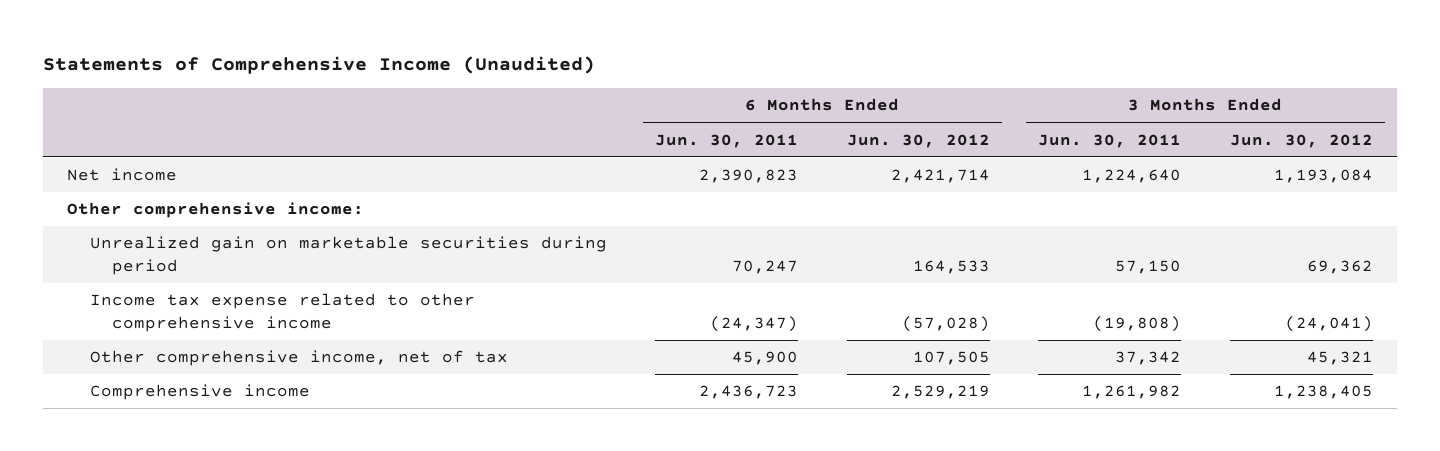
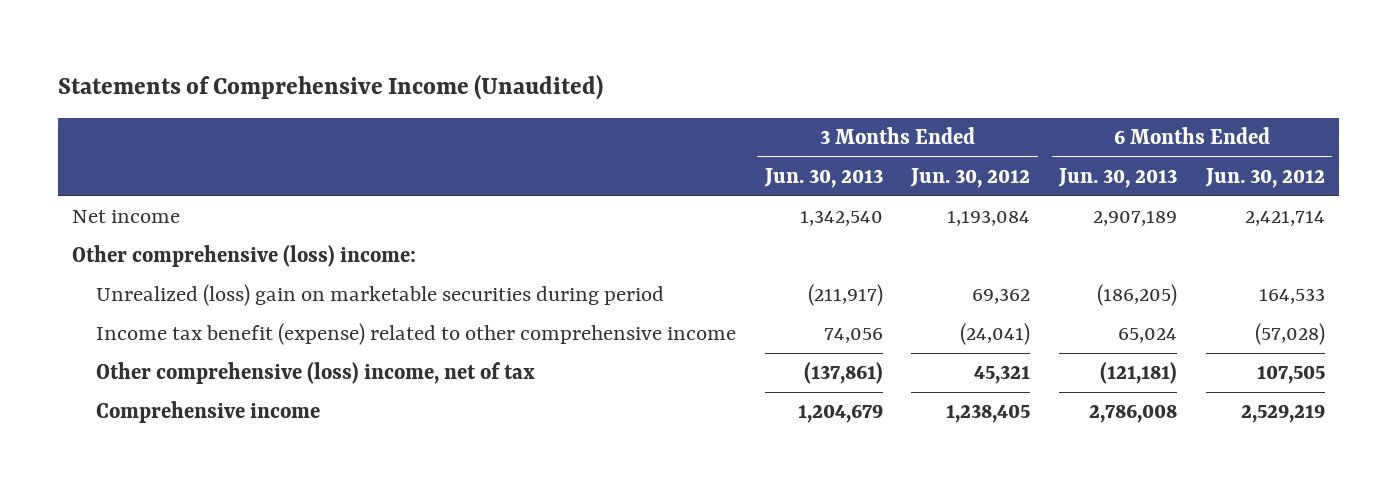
[655,133,799,148] Jun. 30, 2011 -> none
[1038,133,1182,148] Jun. 30, 2011 -> none
none -> [763,167,883,188] Jun. 30, 2013
none -> [1058,167,1178,188] Jun. 30, 2013
[67,202,365,219] Other comprehensive income: -> [72,245,417,268] Other comprehensive (loss) income:
[89,236,607,275] Unrealized gain on marketable securities during period -> [95,284,664,307] Unrealized (loss) gain on marketable securities during period
[89,293,475,332] Income tax expense related to other comprehensive income -> [95,323,736,346] Income tax benefit (expense) related to other comprehensive income
[89,350,508,367] Other comprehensive income, net of tax -> [95,362,535,385] Other comprehensive (loss) income, net of tax

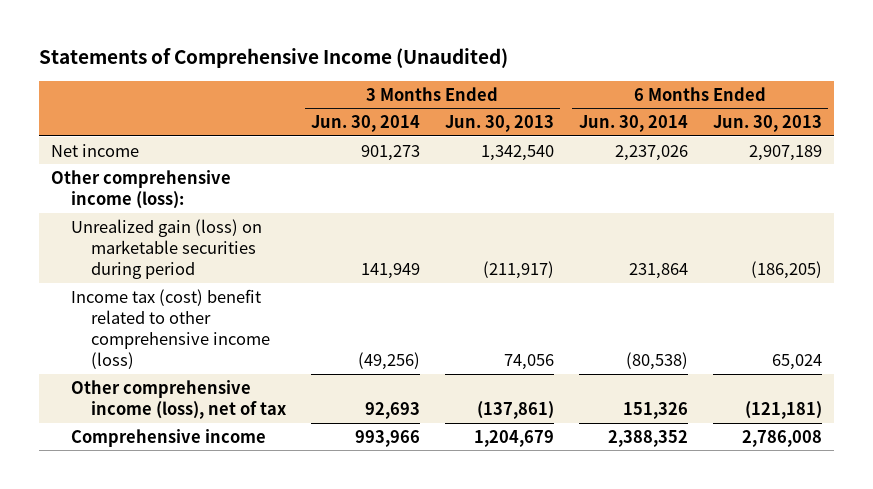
[910,167,1031,188] Jun. 30, 2012 -> none
[1205,167,1326,188] Jun. 30, 2012 -> none
none -> [310,114,420,132] Jun. 30, 2014
none -> [578,114,688,132] Jun. 30, 2014
[72,245,417,268] Other comprehensive (loss) income: -> [51,169,232,209] Other comprehensive income (loss):
[95,284,664,307] Unrealized (loss) gain on marketable securities during period -> [71,218,263,280] Unrealized gain (loss) on marketable securities during period
[95,323,736,346] Income tax benefit (expense) related to other comprehensive income -> [71,288,270,370] Income tax (cost) benefit related to other comprehensive income (loss)
[95,362,535,385] Other comprehensive (loss) income, net of tax -> [71,379,286,419] Other comprehensive income (loss), net of tax

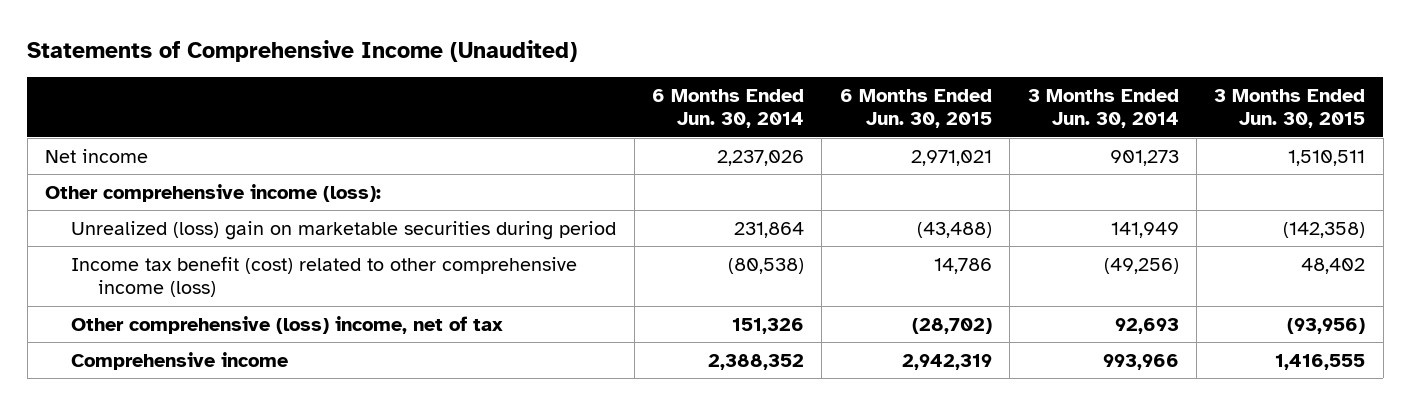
[444,114,554,132] Jun. 30, 2013 -> none
[712,114,822,132] Jun. 30, 2013 -> none
none -> [839,88,992,129] 6 Months Ended Jun. 30, 2015
none -> [1214,88,1366,129] 3 Months Ended Jun. 30, 2015
[71,218,263,280] Unrealized gain (loss) on marketable securities during period -> [71,220,617,240] Unrealized (loss) gain on marketable securities during period
[71,288,270,370] Income tax (cost) benefit related to other comprehensive income (loss) -> [71,255,578,298] Income tax benefit (cost) related to other comprehensive income (loss)
[71,379,286,419] Other comprehensive income (loss), net of tax -> [71,315,504,334] Other comprehensive (loss) income, net of tax

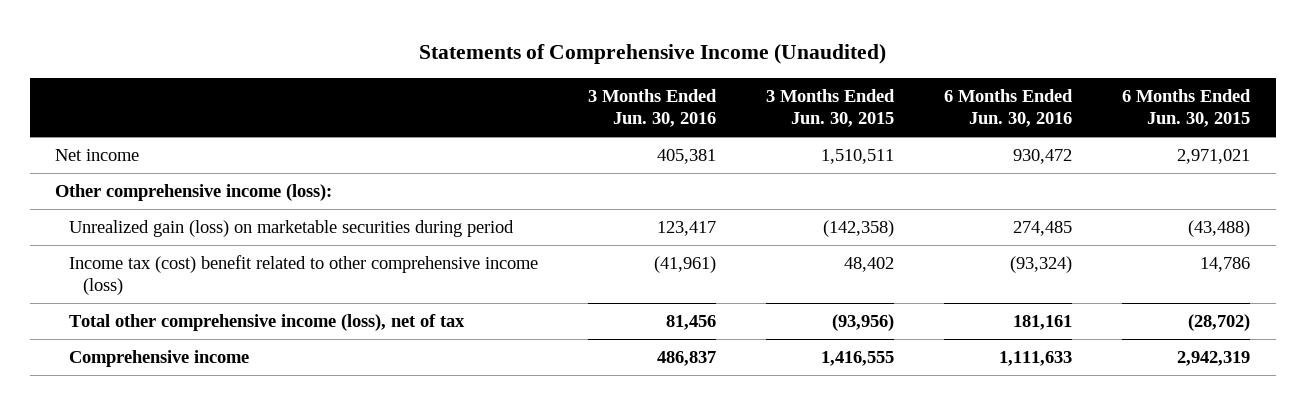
[652,88,805,129] 6 Months Ended Jun. 30, 2014 -> none
[1027,88,1179,129] 3 Months Ended Jun. 30, 2014 -> none
none -> [588,89,718,128] 3 Months Ended Jun. 30, 2016
none -> [944,89,1074,128] 6 Months Ended Jun. 30, 2016
[71,220,617,240] Unrealized (loss) gain on marketable securities during period -> [69,220,515,238] Unrealized gain (loss) on marketable securities during period
[71,255,578,298] Income tax benefit (cost) related to other comprehensive income (loss) -> [69,255,539,296] Income tax (cost) benefit related to other comprehensive income (loss)
[71,315,504,334] Other comprehensive (loss) income, net of tax -> [69,314,466,332] Total other comprehensive income (loss), net of tax

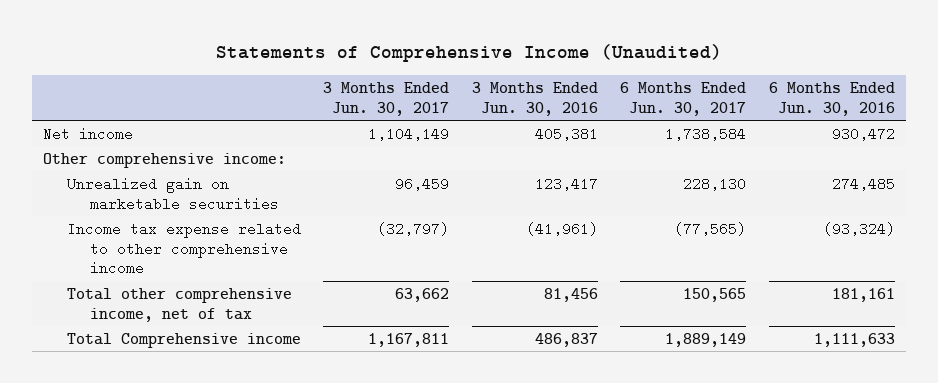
[766,89,896,128] 3 Months Ended Jun. 30, 2015 -> none
[1122,89,1252,128] 6 Months Ended Jun. 30, 2015 -> none
none -> [323,82,450,116] 3 Months Ended Jun. 30, 2017
none -> [620,82,747,116] 6 Months Ended Jun. 30, 2017
[55,184,333,202] Other comprehensive income (loss): -> [43,152,287,168] Other comprehensive income:
[69,220,515,238] Unrealized gain (loss) on marketable securities during period -> [66,176,280,211] Unrealized gain on marketable securities
[69,255,539,296] Income tax (cost) benefit related to other comprehensive income (loss) -> [66,221,301,276] Income tax expense related to other comprehensive income
[69,314,466,332] Total other comprehensive income (loss), net of tax -> [66,287,292,322] Total other comprehensive income, net of tax
[69,350,250,368] Comprehensive income -> [66,332,301,348] Total Comprehensive income

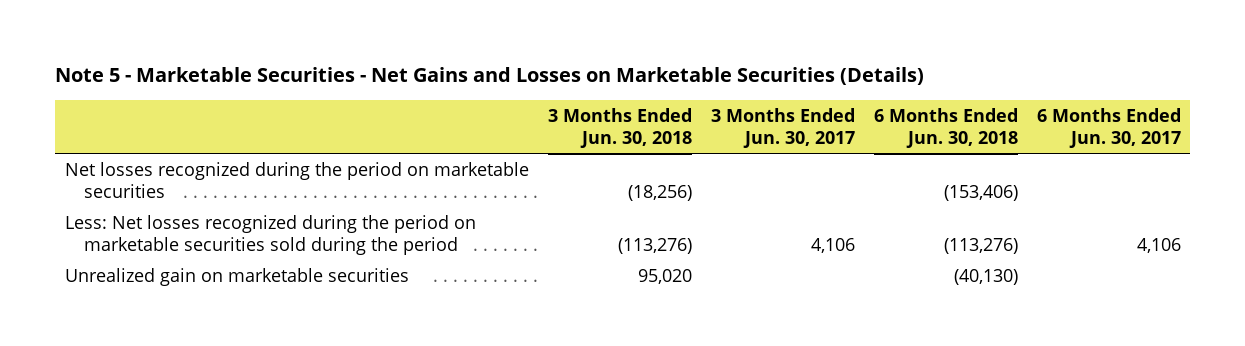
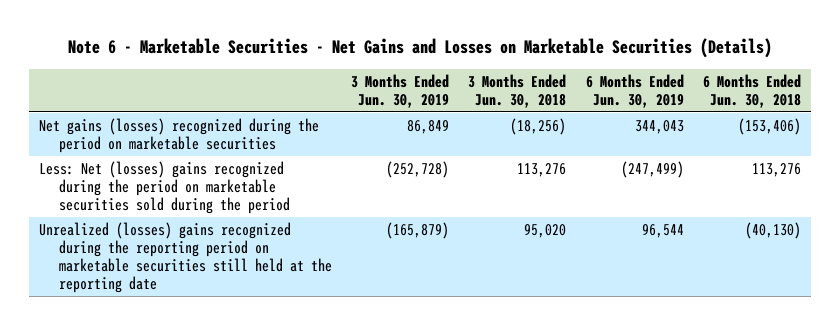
[54,67,924,86] Note 5 - Marketable Securities - Net Gains and Losses on Marketable Securities (Details) -> [67,38,772,59] Note 6 - Marketable Securities - Net Gains and Losses on Marketable Securities (Details)
[710,107,855,148] 3 Months Ended Jun. 30, 2017 -> none
[1036,107,1181,148] 6 Months Ended Jun. 30, 2017 -> none
none -> [350,73,449,108] 3 Months Ended Jun. 30, 2019
none -> [585,73,684,108] 6 Months Ended Jun. 30, 2019
[64,161,529,199] Net losses recognized during the period on marketable securities -> [39,117,320,153] Net gains (losses) recognized during the period on marketable securities
[64,214,476,256] Less: Net losses recognized during the period on marketable securities sold during the period -> [39,160,290,214] Less: Net (losses) gains recognized during the period on marketable securities sold during the period
[617,238,692,255] (113,276) -> [517,162,567,177] 113,276
[943,238,1018,255] (113,276) -> [751,162,801,177] 113,276
[64,267,409,286] Unrealized gain on marketable securities -> [39,221,332,293] Unrealized (losses) gains recognized during the reporting period on marketable securities still held at the reporting date

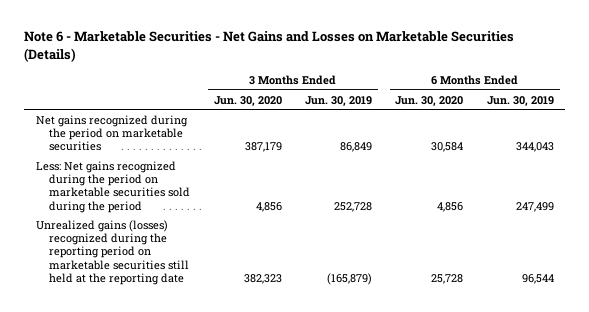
[468,73,567,108] 3 Months Ended Jun. 30, 2018 -> none
[702,73,801,108] 6 Months Ended Jun. 30, 2018 -> none
none -> [213,95,282,106] Jun. 30, 2020
none -> [395,95,464,106] Jun. 30, 2020
[39,117,320,153] Net gains (losses) recognized during the period on marketable securities -> [35,114,188,152] Net gains recognized during the period on marketable securities
[39,160,290,214] Less: Net (losses) gains recognized during the period on marketable securities sold during the period -> [35,160,191,213] Less: Net gains recognized during the period on marketable securities sold during the period
[385,160,449,178] (252,728) -> [334,201,373,212] 252,728
[620,160,684,178] (247,499) -> [515,201,554,212] 247,499
[39,221,332,293] Unrealized (losses) gains recognized during the reporting period on marketable securities still held at the reporting date -> [35,219,190,285] Unrealized gains (losses) recognized during the reporting period on marketable securities still held at the reporting date

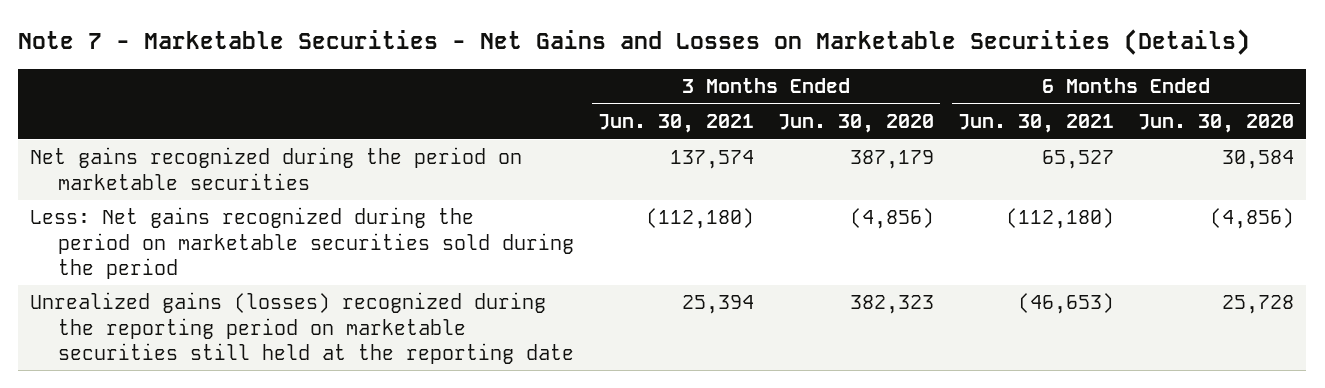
[23,31,514,62] Note 6 - Marketable Securities - Net Gains and Losses on Marketable Securities (Details) -> [18,28,1251,55] Note 7 - Marketable Securities - Net Gains and Losses on Marketable Securities (Details)
[305,95,373,106] Jun. 30, 2019 -> none
[486,95,554,106] Jun. 30, 2019 -> none
none -> [597,114,754,134] Jun. 30, 2021
none -> [958,114,1115,134] Jun. 30, 2021
[255,201,282,212] 4,856 -> [849,208,934,230] (4,856)
[437,201,464,212] 4,856 -> [1210,208,1295,230] (4,856)

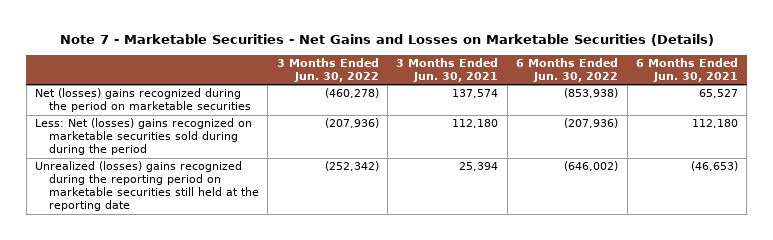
[777,114,934,134] Jun. 30, 2020 -> none
[1138,114,1295,134] Jun. 30, 2020 -> none
none -> [276,58,379,83] 3 Months Ended Jun. 30, 2022
none -> [516,58,619,83] 6 Months Ended Jun. 30, 2022
[30,147,523,190] Net gains recognized during the period on marketable securities -> [35,88,251,113] Net (losses) gains recognized during the period on marketable securities
[30,207,574,279] Less: Net gains recognized during the period on marketable securities sold during the period -> [35,118,253,156] Less: Net (losses) gains recognized on marketable securities sold during during the period
[645,208,754,230] (112,180) -> [452,119,499,129] 112,180
[1006,208,1115,230] (112,180) -> [691,119,738,129] 112,180
[30,292,574,364] Unrealized gains (losses) recognized during the reporting period on marketable securities still held at the reporting date -> [35,161,259,212] Unrealized (losses) gains recognized during the reporting period on marketable securities still held at the reporting date

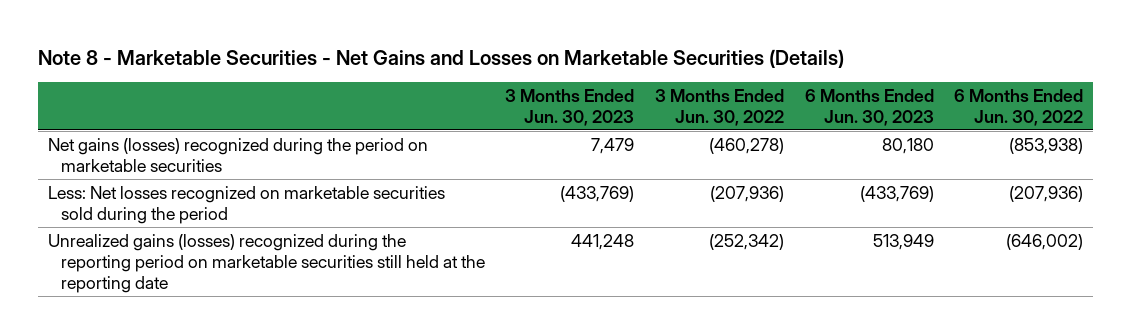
[59,33,714,46] Note 7 - Marketable Securities - Net Gains and Losses on Marketable Securities (Details) -> [37,48,844,68] Note 8 - Marketable Securities - Net Gains and Losses on Marketable Securities (Details)
[396,58,499,83] 3 Months Ended Jun. 30, 2021 -> none
[635,58,738,83] 6 Months Ended Jun. 30, 2021 -> none
none -> [505,88,635,127] 3 Months Ended Jun. 30, 2023
none -> [804,88,934,127] 6 Months Ended Jun. 30, 2023
[35,88,251,113] Net (losses) gains recognized during the period on marketable securities -> [47,137,428,172] Net gains (losses) recognized during the period on marketable securities
[35,118,253,156] Less: Net (losses) gains recognized on marketable securities sold during during the period -> [47,185,445,224] Less: Net losses recognized on marketable securities sold during the period
[35,161,259,212] Unrealized (losses) gains recognized during the reporting period on marketable securities still held at the reporting date -> [47,233,485,293] Unrealized gains (losses) recognized during the reporting period on marketable securities still held at the reporting date

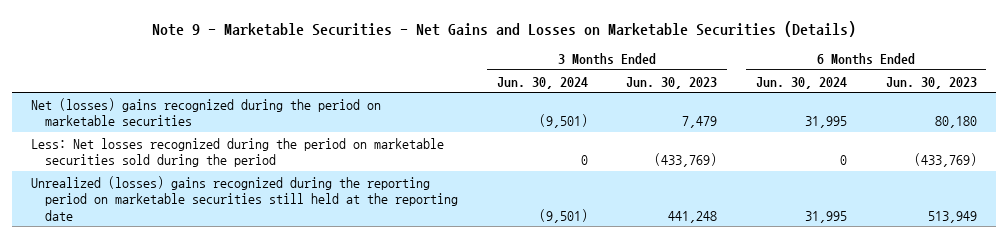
[37,48,844,68] Note 8 - Marketable Securities - Net Gains and Losses on Marketable Securities (Details) -> [151,20,856,37] Note 9 - Marketable Securities - Net Gains and Losses on Marketable Securities (Details)
[655,88,785,127] 3 Months Ended Jun. 30, 2022 -> none
[954,88,1084,127] 6 Months Ended Jun. 30, 2022 -> none
none -> [496,76,588,89] Jun. 30, 2024
none -> [755,76,847,89] Jun. 30, 2024
[47,137,428,172] Net gains (losses) recognized during the period on marketable securities -> [31,97,382,127] Net (losses) gains recognized during the period on marketable securities
[47,185,445,224] Less: Net losses recognized on marketable securities sold during the period -> [31,137,445,168] Less: Net losses recognized during the period on marketable securities sold during the period
[47,233,485,293] Unrealized gains (losses) recognized during the reporting period on marketable securities still held at the reporting date -> [31,175,458,221] Unrealized (losses) gains recognized during the reporting period on marketable securities still held at the reporting date

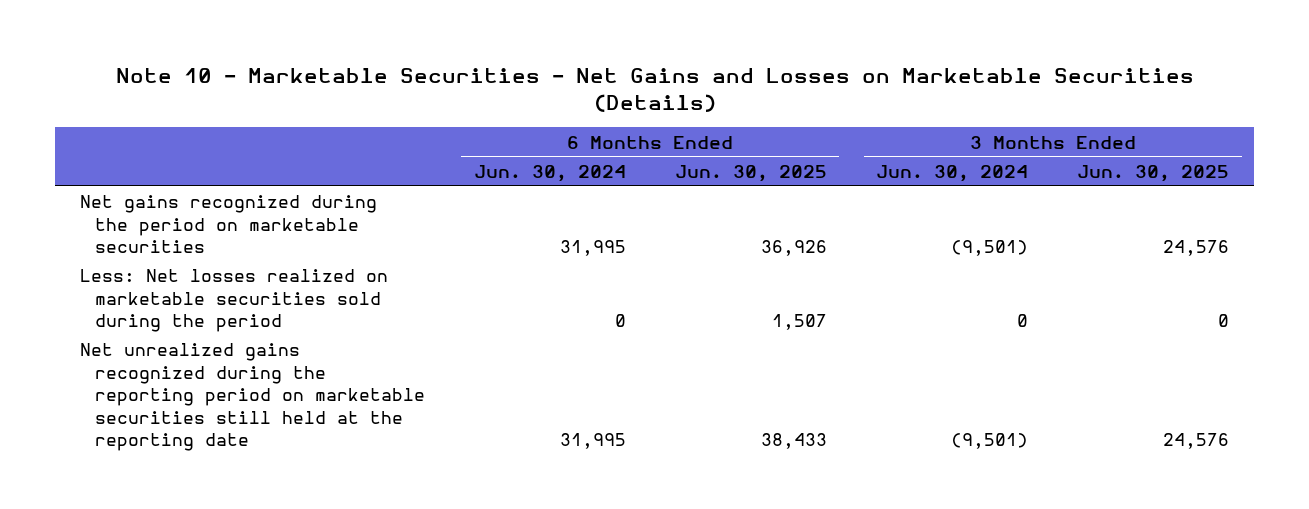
[151,20,856,37] Note 9 - Marketable Securities - Net Gains and Losses on Marketable Securities (Details) -> [115,67,1194,112] Note 10 - Marketable Securities - Net Gains and Losses on Marketable Securities (Details)
[626,76,718,89] Jun. 30, 2023 -> none
[885,76,977,89] Jun. 30, 2023 -> none
none -> [674,164,827,182] Jun. 30, 2025
none -> [1077,164,1230,182] Jun. 30, 2025
[31,97,382,127] Net (losses) gains recognized during the period on marketable securities -> [79,195,377,254] Net gains recognized during the period on marketable securities
[31,137,445,168] Less: Net losses recognized during the period on marketable securities sold during the period -> [79,269,388,333] Less: Net losses realized on marketable securities sold during the period
[31,175,458,221] Unrealized (losses) gains recognized during the reporting period on marketable securities still held at the reporting date -> [79,343,425,452] Net unrealized gains recognized during the reporting period on marketable securities still held at the reporting date

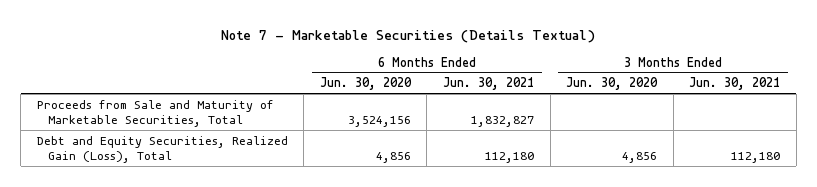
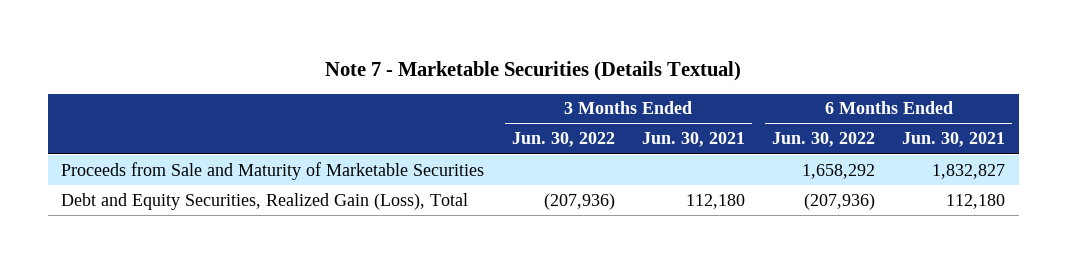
[319,77,412,91] Jun. 30, 2020 -> none
[566,77,659,91] Jun. 30, 2020 -> none
none -> [511,132,615,148] Jun. 30, 2022
none -> [771,132,875,148] Jun. 30, 2022
[36,99,274,128] Proceeds from Sale and Maturity of Marketable Securities, Total -> [61,161,485,180] Proceeds from Sale and Maturity of Marketable Securities

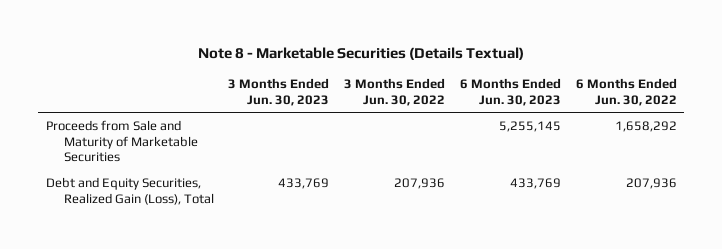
[325,60,742,81] Note 7 - Marketable Securities (Details Textual) -> [198,47,525,61] Note 8 - Marketable Securities (Details Textual)
[641,132,745,148] Jun. 30, 2021 -> none
[902,132,1006,148] Jun. 30, 2021 -> none
none -> [228,78,330,106] 3 Months Ended Jun. 30, 2023
none -> [459,78,561,106] 6 Months Ended Jun. 30, 2023
[543,192,615,210] (207,936) -> [394,177,446,189] 207,936
[803,192,875,210] (207,936) -> [625,177,677,189] 207,936

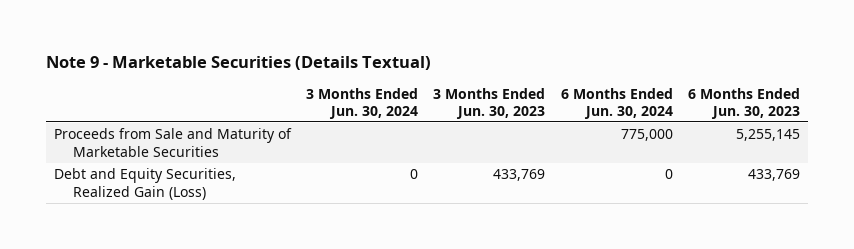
[198,47,525,61] Note 8 - Marketable Securities (Details Textual) -> [45,55,431,70] Note 9 - Marketable Securities (Details Textual)
[344,78,446,106] 3 Months Ended Jun. 30, 2022 -> none
[575,78,677,106] 6 Months Ended Jun. 30, 2022 -> none
none -> [306,87,419,119] 3 Months Ended Jun. 30, 2024
none -> [560,87,673,119] 6 Months Ended Jun. 30, 2024
[45,176,214,205] Debt and Equity Securities, Realized Gain (Loss), Total -> [53,168,236,200] Debt and Equity Securities, Realized Gain (Loss)

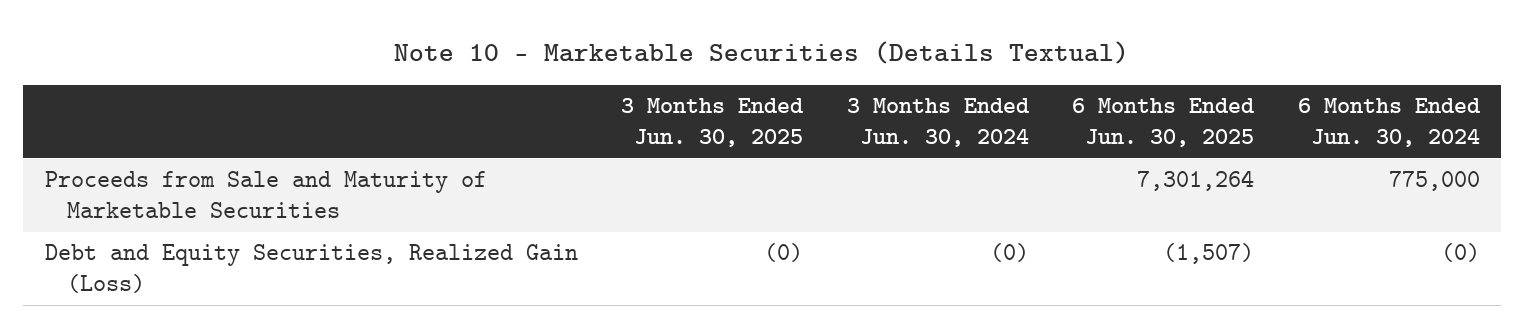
[45,55,431,70] Note 9 - Marketable Securities (Details Textual) -> [394,40,1130,64] Note 10 - Marketable Securities (Details Textual)
[433,87,546,119] 3 Months Ended Jun. 30, 2023 -> none
[688,87,801,119] 6 Months Ended Jun. 30, 2023 -> none
none -> [621,98,805,148] 3 Months Ended Jun. 30, 2025
none -> [1072,98,1256,148] 6 Months Ended Jun. 30, 2025
[410,169,419,180] 0 -> [989,243,1029,263] (0)
[664,169,673,180] 0 -> [1440,243,1480,263] (0)

